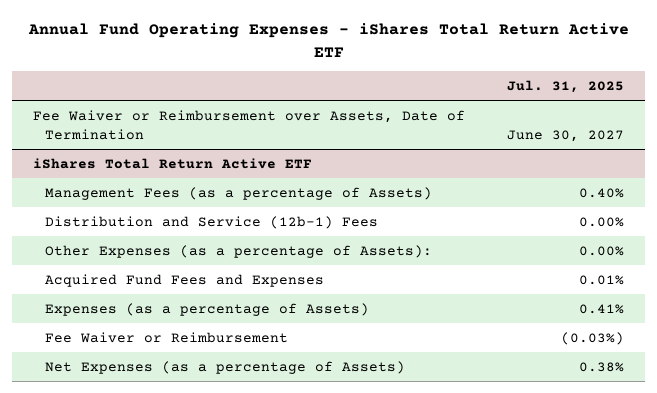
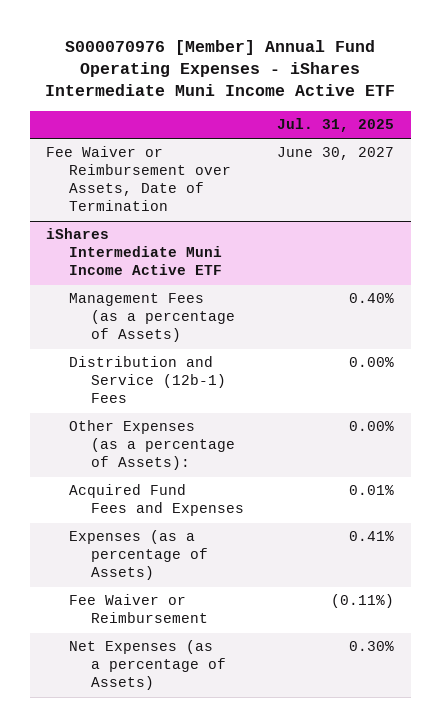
[27,23,629,57] Annual Fund Operating Expenses - iShares Total Return Active ETF -> [45,40,396,97] S000070976 [Member] Annual Fund Operating Expenses - iShares Intermediate Muni Income Active ETF
[33,157,313,169] iShares Total Return Active ETF -> none
none -> [46,228,222,276] iShares Intermediate Muni Income Active ETF
[561,331,625,345] (0.03%) -> [331,594,395,609] (0.11%)
[579,361,625,372] 0.38% -> [349,641,395,652] 0.30%

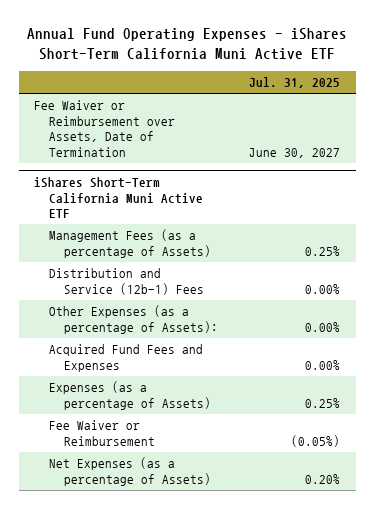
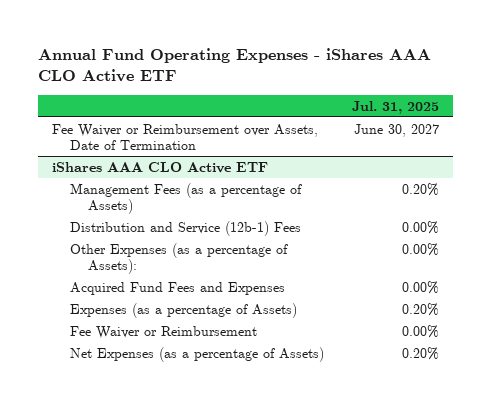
[27,28,348,61] Annual Fund Operating Expenses - iShares Short-Term California Muni Active ETF -> [38,47,432,83] Annual Fund Operating Expenses - iShares AAA CLO Active ETF
[34,176,204,219] iShares Short-Term California Muni Active ETF -> none
none -> [51,161,268,173] iShares AAA CLO Active ETF
[305,245,341,256] 0.25% -> [401,182,439,196] 0.20%
[305,397,341,408] 0.25% -> [401,302,439,316] 0.20%
[291,434,341,447] (0.05%) -> [401,324,439,338] 0.00%

